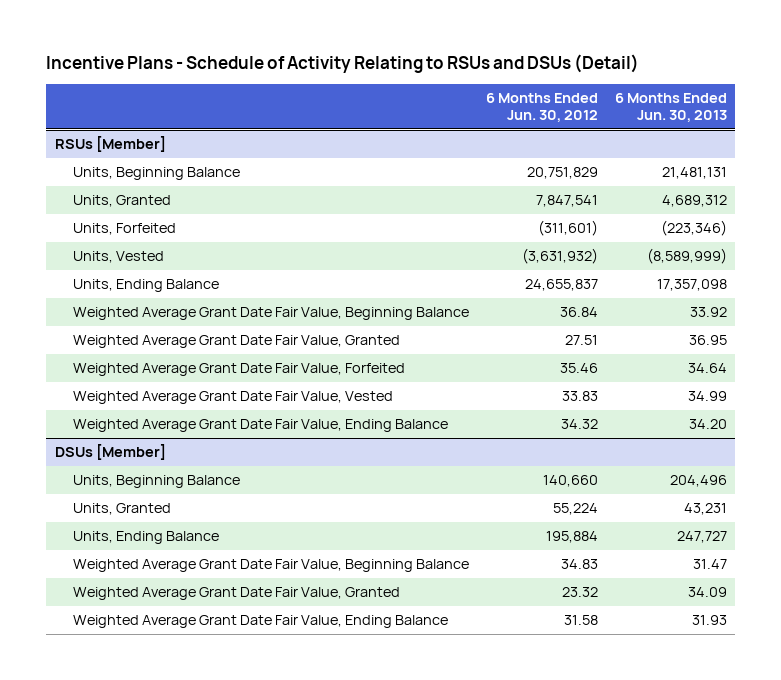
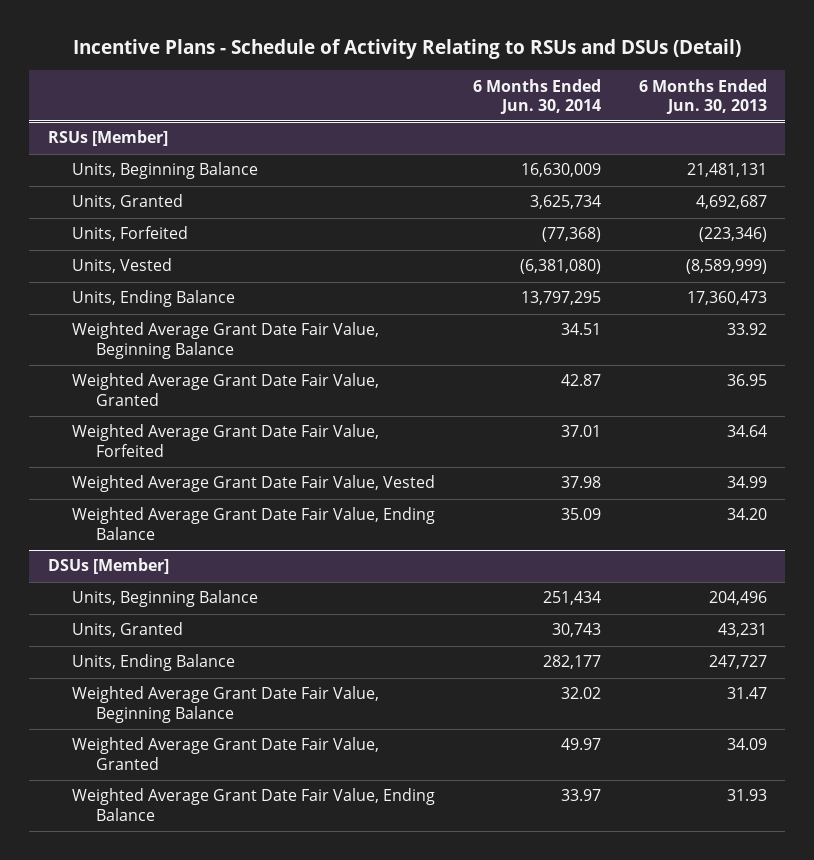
[486,92,599,122] 6 Months Ended Jun. 30, 2012 -> none
none -> [472,78,601,114] 6 Months Ended Jun. 30, 2014
[661,195,727,208] 4,689,312 -> [695,195,767,210] 4,692,687
[656,279,727,292] 17,357,098 -> [686,291,767,306] 17,360,473

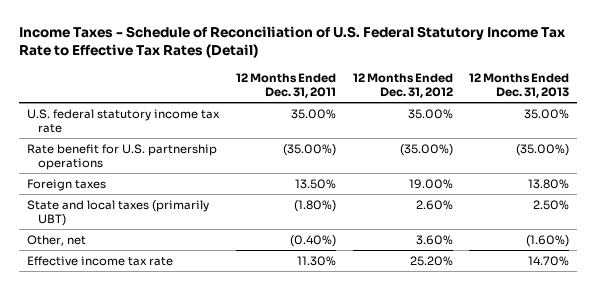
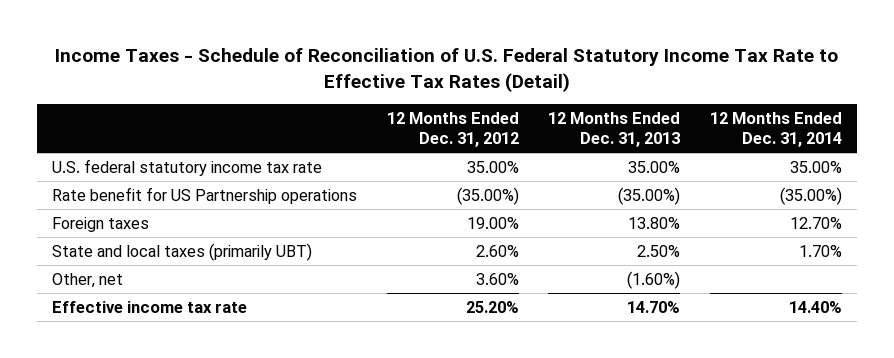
[236,72,337,99] 12 Months Ended Dec. 31, 2011 -> none
none -> [710,112,843,147] 12 Months Ended Dec. 31, 2014
[27,143,218,170] Rate benefit for U.S. partnership operations -> [51,187,357,205] Rate benefit for US Partnership operations

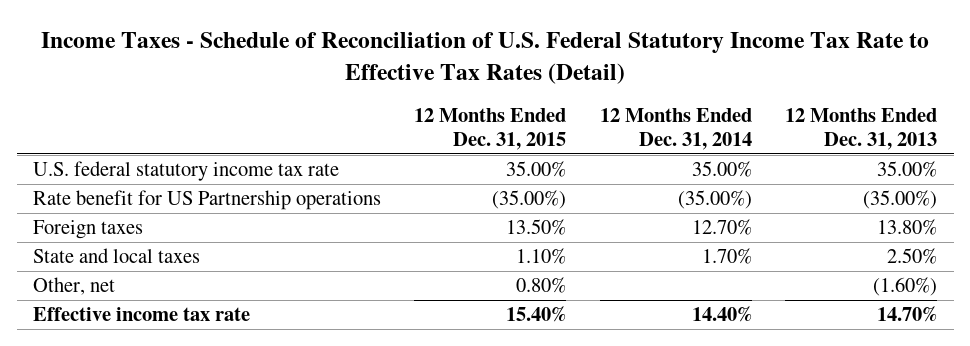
[386,112,519,147] 12 Months Ended Dec. 31, 2012 -> none
none -> [414,107,567,150] 12 Months Ended Dec. 31, 2015
[51,243,312,262] State and local taxes (primarily UBT) -> [33,248,201,264] State and local taxes

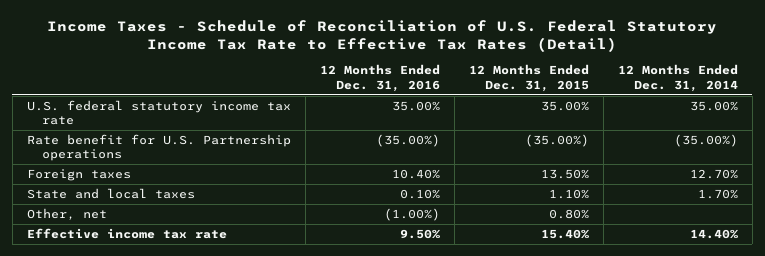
[784,107,937,150] 12 Months Ended Dec. 31, 2013 -> none
none -> [319,64,440,92] 12 Months Ended Dec. 31, 2016
[33,190,382,211] Rate benefit for US Partnership operations -> [26,134,291,162] Rate benefit for U.S. Partnership operations

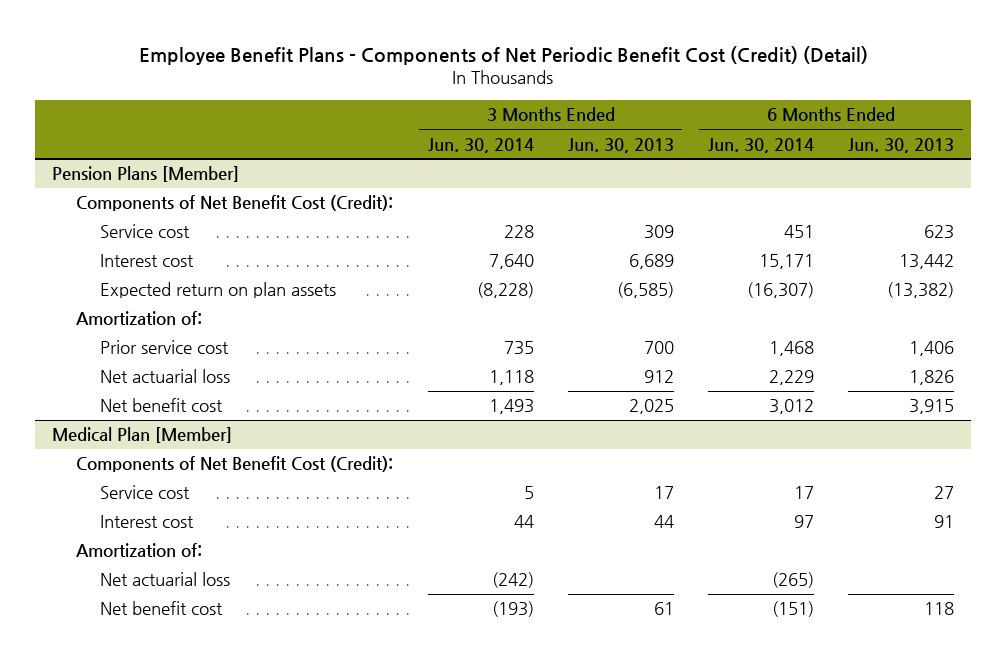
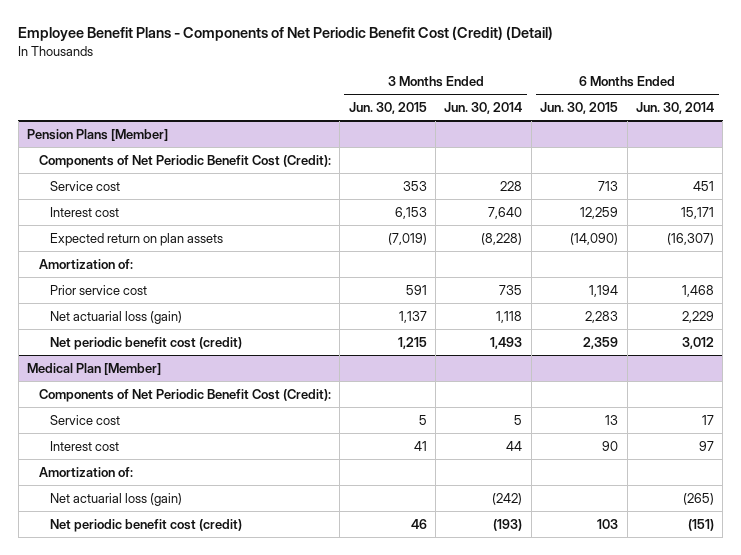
[567,137,674,153] Jun. 30, 2013 -> none
[848,137,955,153] Jun. 30, 2013 -> none
none -> [348,101,427,114] Jun. 30, 2015
none -> [540,101,619,114] Jun. 30, 2015
[76,195,394,212] Components of Net Benefit Cost (Credit): -> [38,154,331,168] Components of Net Periodic Benefit Cost (Credit):
[100,369,231,384] Net actuarial loss -> [50,310,183,324] Net actuarial loss (gain)
[100,398,224,413] Net benefit cost -> [50,336,243,350] Net periodic benefit cost (credit)
[76,456,394,473] Components of Net Benefit Cost (Credit): -> [38,388,331,402] Components of Net Periodic Benefit Cost (Credit):
[100,572,231,587] Net actuarial loss -> [50,492,183,506] Net actuarial loss (gain)
[100,601,224,616] Net benefit cost -> [50,518,243,532] Net periodic benefit cost (credit)

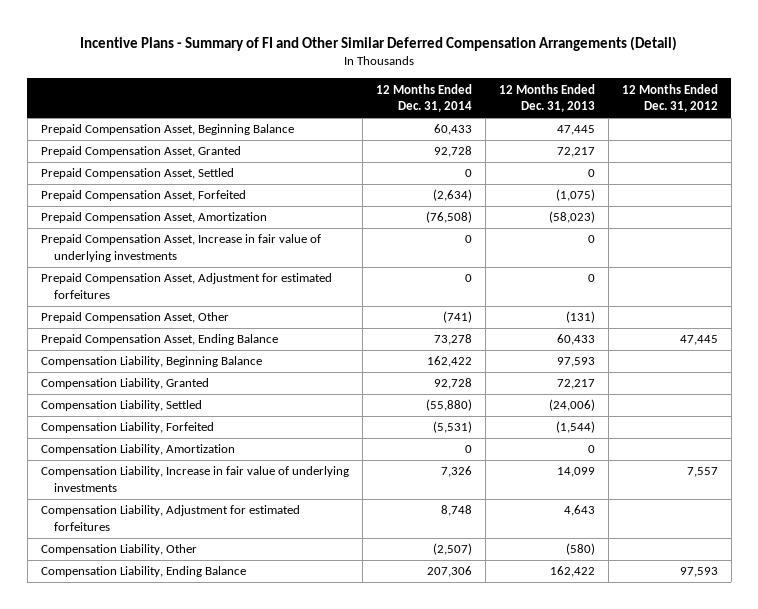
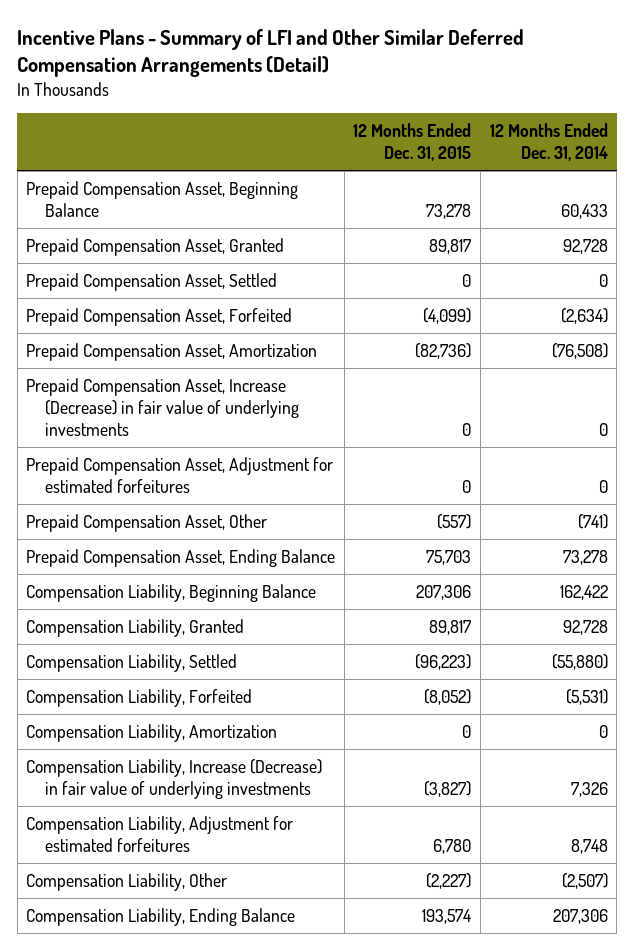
[80,35,678,51] Incentive Plans - Summary of FI and Other Similar Deferred Compensation Arrangements (Detail) -> [17,28,525,77] Incentive Plans - Summary of LFI and Other Similar Deferred Compensation Arrangements (Detail)
[498,83,595,113] 12 Months Ended Dec. 31, 2013 -> none
[621,83,718,113] 12 Months Ended Dec. 31, 2012 -> none
none -> [353,123,472,162] 12 Months Ended Dec. 31, 2015
[40,234,321,262] Prepaid Compensation Asset, Increase in fair value of underlying investments -> [26,377,299,436] Prepaid Compensation Asset, Increase (Decrease) in fair value of underlying investments
[40,466,349,492] Compensation Liability, Increase in fair value of underlying investments -> [26,758,323,799] Compensation Liability, Increase (Decrease) in fair value of underlying investments

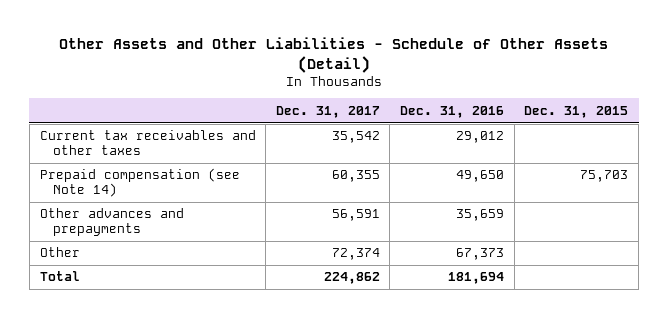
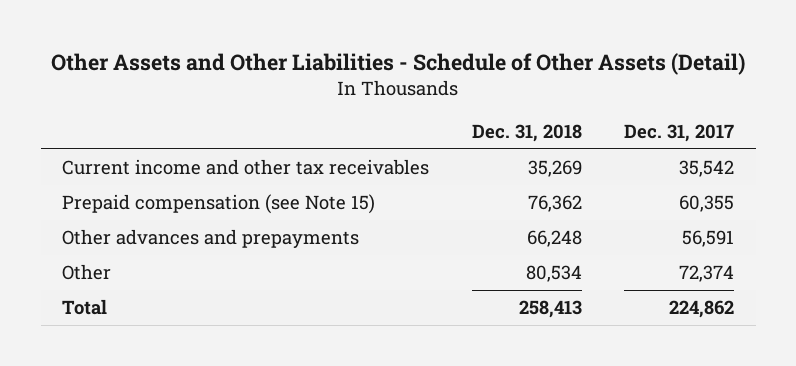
[400,105,505,118] Dec. 31, 2016 -> none
[524,105,629,118] Dec. 31, 2015 -> none
none -> [471,124,582,143] Dec. 31, 2018
[39,130,256,156] Current tax receivables and other taxes -> [62,159,430,176] Current income and other tax receivables
[39,168,240,198] Prepaid compensation (see Note 14) -> [62,194,376,215] Prepaid compensation (see Note 15)

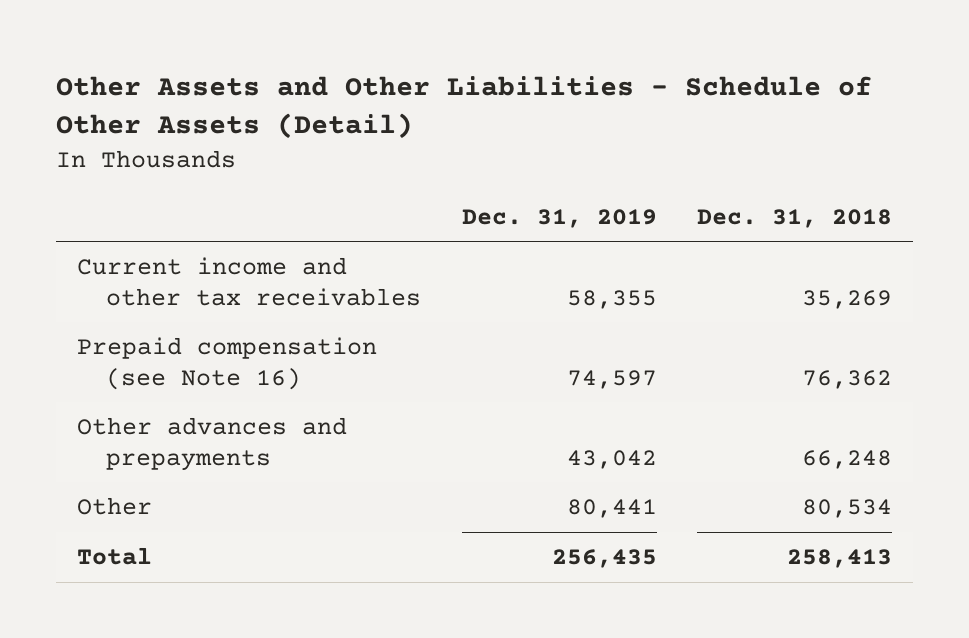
[624,124,735,143] Dec. 31, 2017 -> none
none -> [461,208,657,228] Dec. 31, 2019
[62,194,376,215] Prepaid compensation (see Note 15) -> [76,336,377,390] Prepaid compensation (see Note 16)

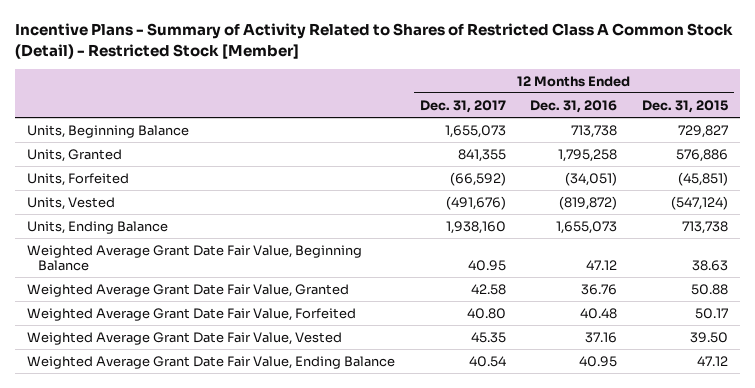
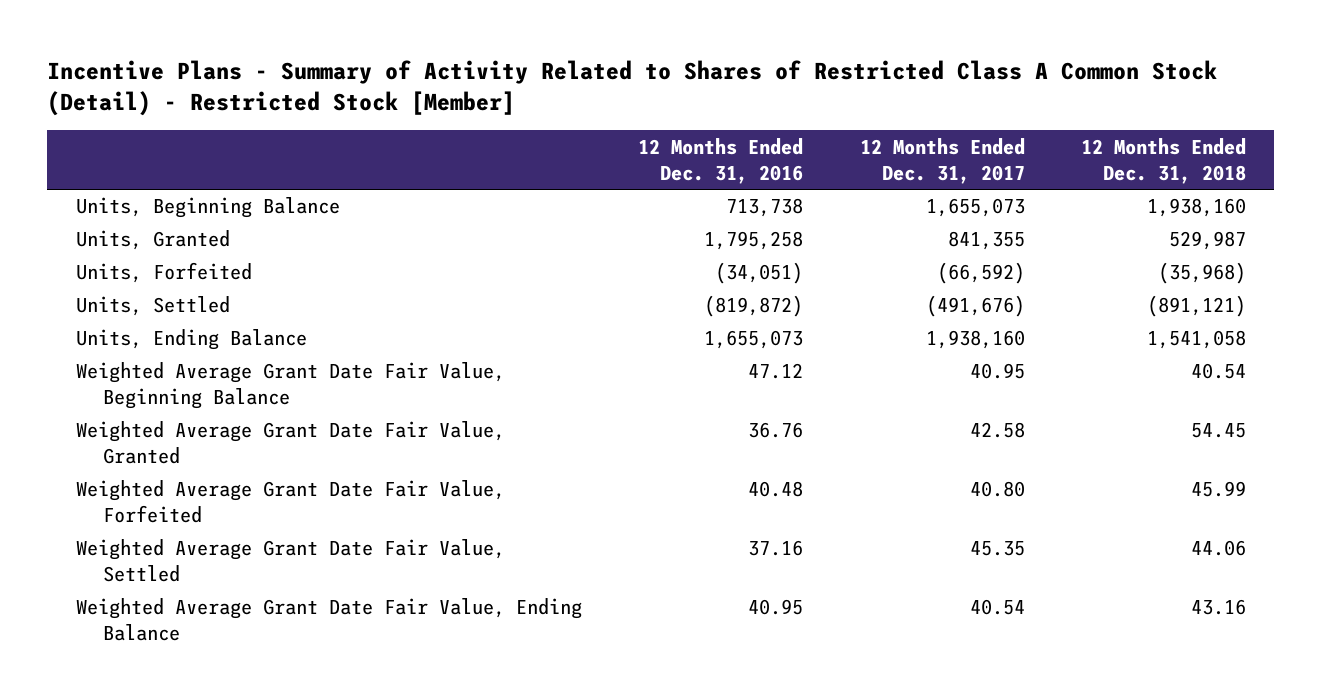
[641,99,728,113] Dec. 31, 2015 -> none
none -> [1081,137,1247,184] 12 Months Ended Dec. 31, 2018
[27,196,116,210] Units, Vested -> [75,296,230,317] Units, Settled
[27,331,343,345] Weighted Average Grant Date Fair Value, Vested -> [75,539,505,583] Weighted Average Grant Date Fair Value, Settled

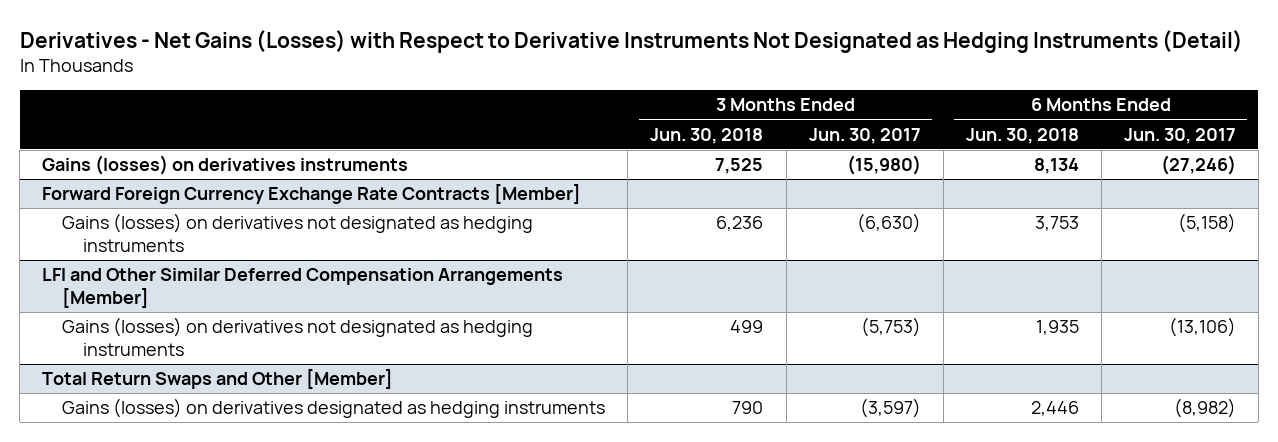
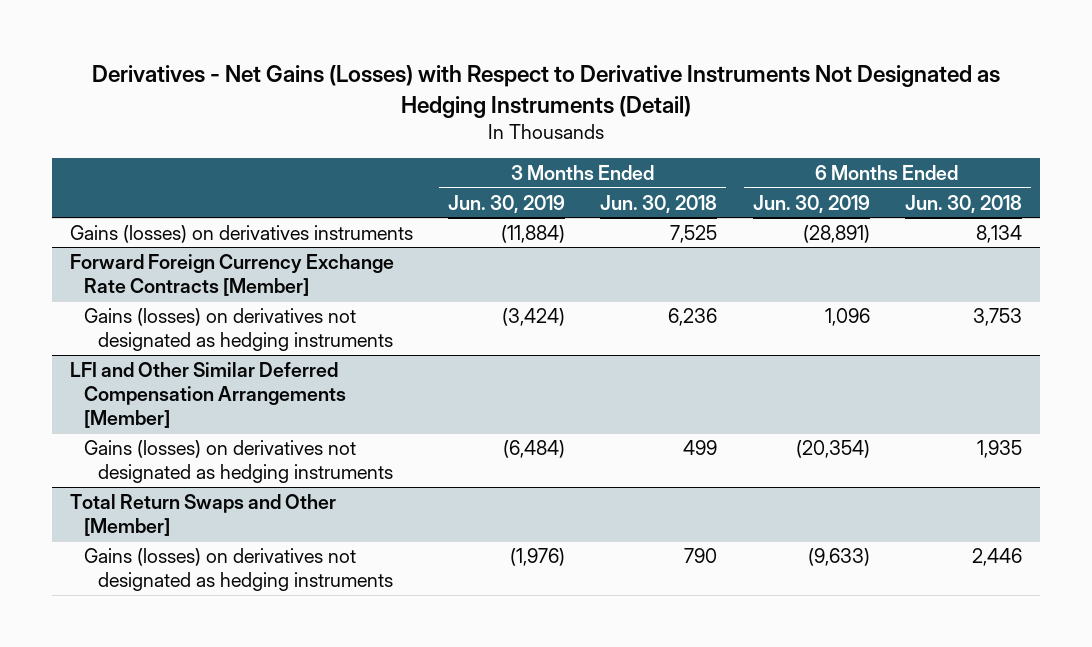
[808,127,921,144] Jun. 30, 2017 -> none
[1123,127,1236,144] Jun. 30, 2017 -> none
none -> [448,194,566,213] Jun. 30, 2019
none -> [752,194,870,213] Jun. 30, 2019
[62,398,606,419] Gains (losses) on derivatives designated as hedging instruments -> [83,547,393,591] Gains (losses) on derivatives not designated as hedging instruments

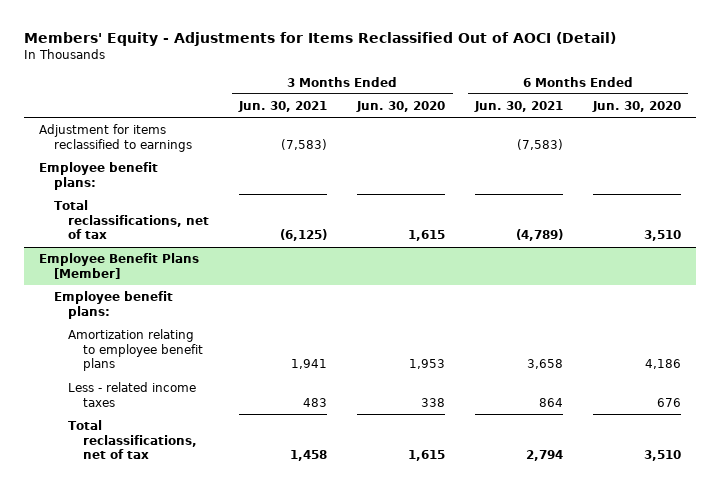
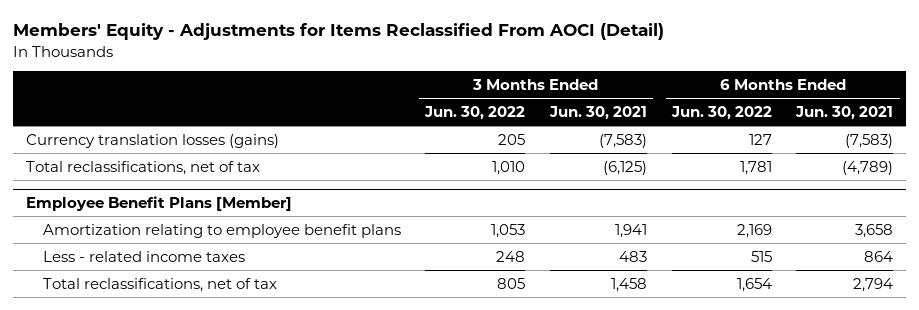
[24,31,617,46] Members' Equity - Adjustments for Items Reclassified Out of AOCI (Detail) -> [13,23,665,41] Members' Equity - Adjustments for Items Reclassified From AOCI (Detail)
[356,100,446,112] Jun. 30, 2020 -> none
[592,100,682,112] Jun. 30, 2020 -> none
none -> [424,105,526,120] Jun. 30, 2022
none -> [670,105,772,120] Jun. 30, 2022
[39,161,159,190] Employee benefit plans: -> none
[39,123,192,152] Adjustment for items reclassified to earnings -> [25,133,279,148] Currency translation losses (gains)
[53,290,173,319] Employee benefit plans: -> none

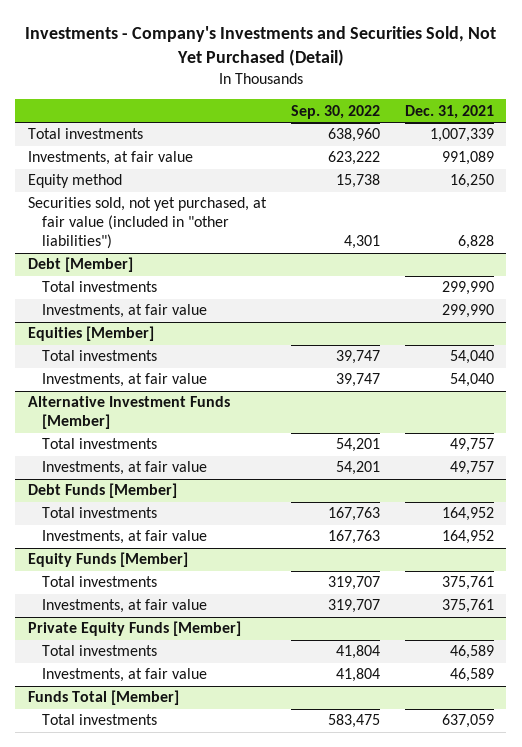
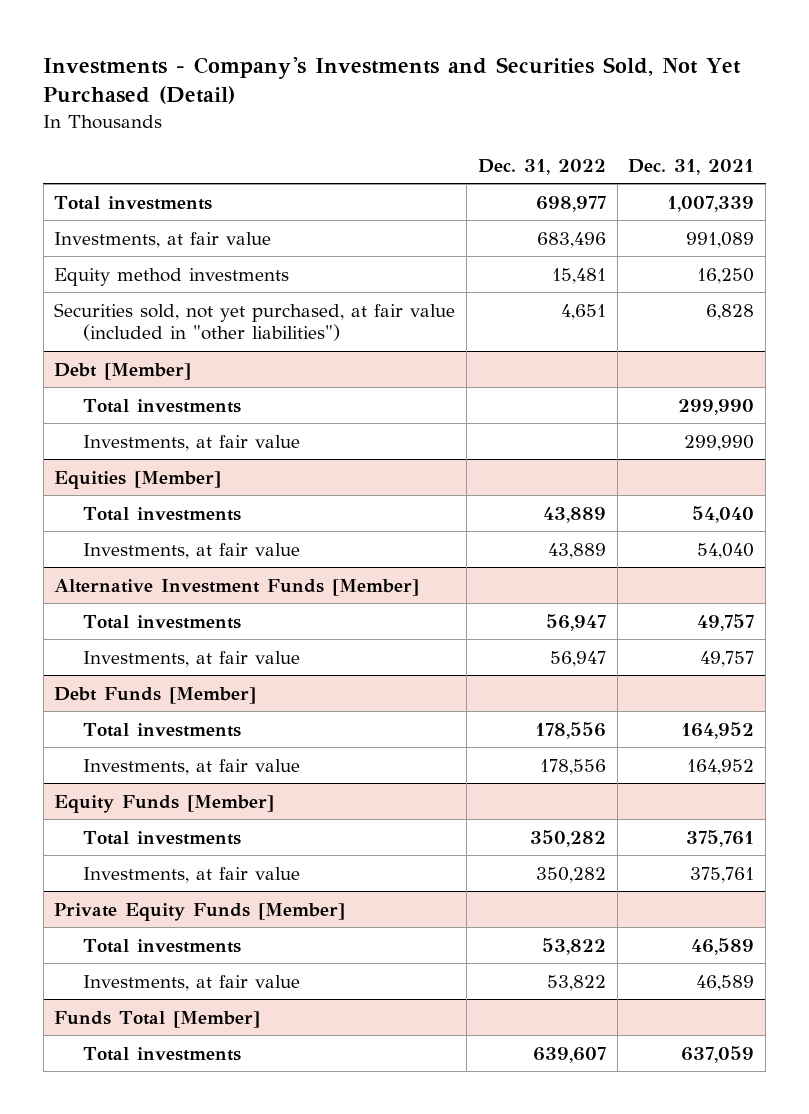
[290,104,380,119] Sep. 30, 2022 -> none
none -> [477,158,606,175] Dec. 31, 2022
[27,174,122,189] Equity method -> [54,267,290,286] Equity method investments

